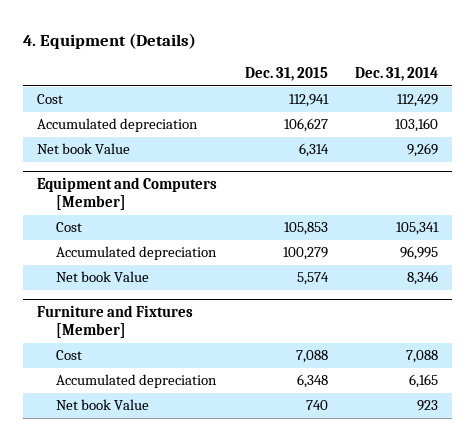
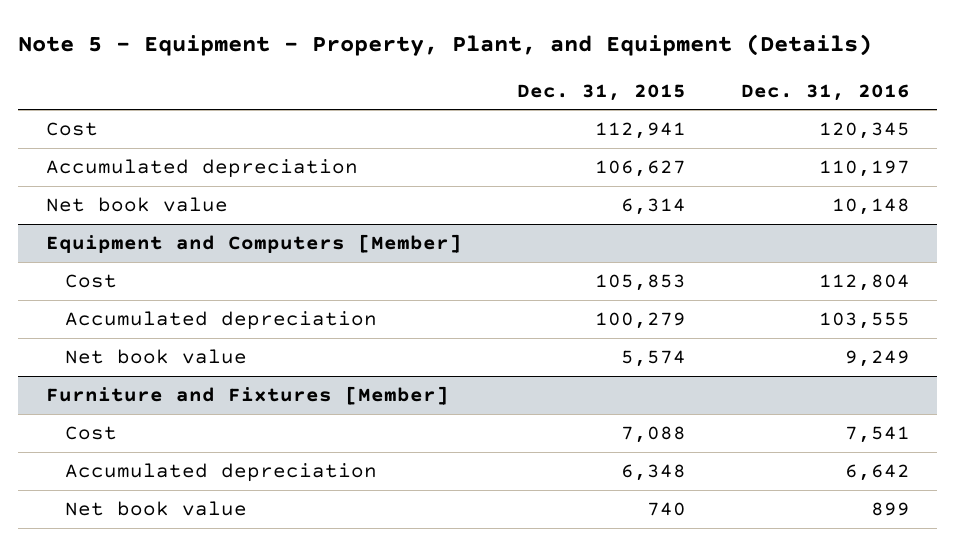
[23,33,197,50] 4. Equipment (Details) -> [18,33,873,56] Note 5 - Equipment - Property, Plant, and Equipment (Details)
[355,67,439,82] Dec. 31, 2014 -> none
none -> [740,83,910,101] Dec. 31, 2016
[37,143,131,155] Net book Value -> [45,196,228,212] Net book value
[55,271,149,283] Net book Value -> [64,348,247,364] Net book value
[55,399,149,411] Net book Value -> [64,500,247,516] Net book value

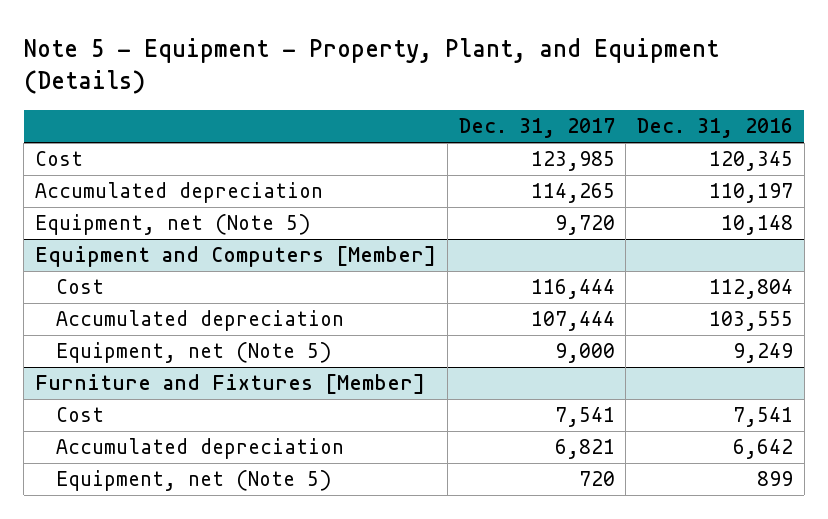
[516,83,686,101] Dec. 31, 2015 -> none
none -> [458,118,615,139] Dec. 31, 2017
[45,196,228,212] Net book value -> [35,214,312,236] Equipment, net (Note 5)
[64,348,247,364] Net book value -> [56,342,333,364] Equipment, net (Note 5)
[64,500,247,516] Net book value -> [56,470,333,492] Equipment, net (Note 5)

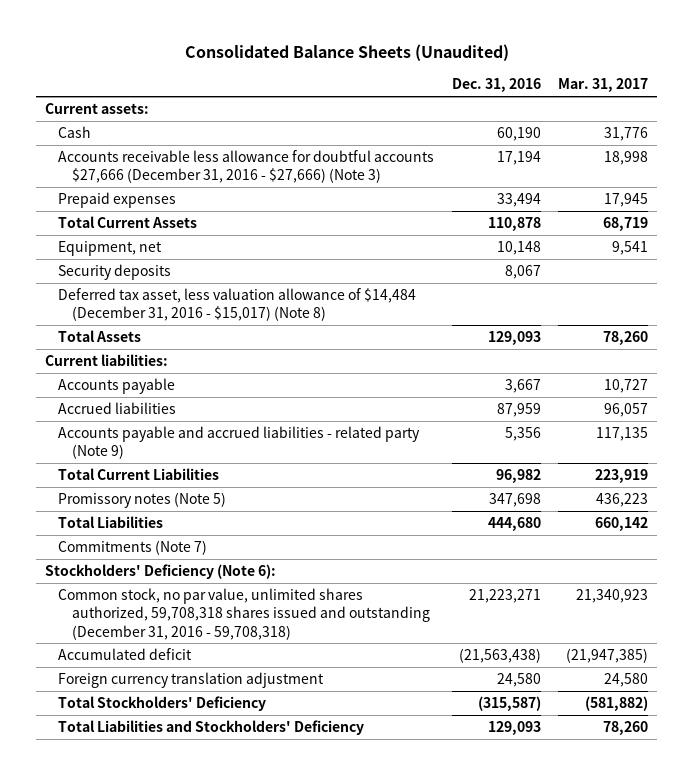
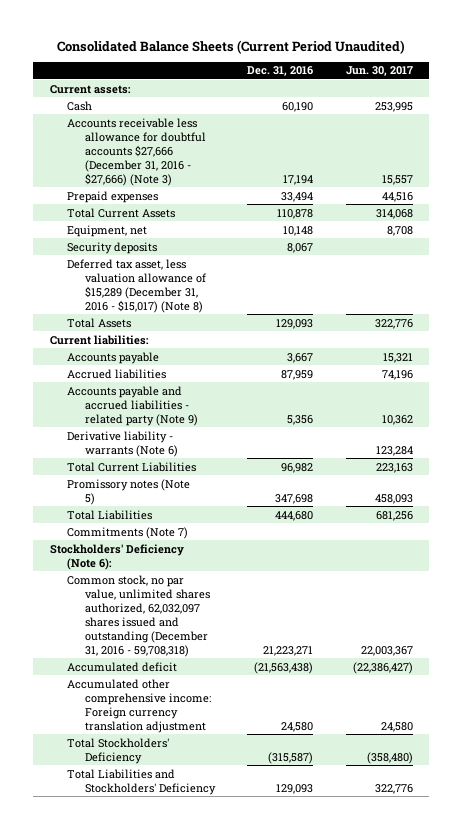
[184,44,509,62] Consolidated Balance Sheets (Unaudited) -> [57,39,406,54] Consolidated Balance Sheets (Current Period Unaudited)
[558,78,649,93] Mar. 31, 2017 -> none
none -> [345,66,413,77] Jun. 30, 2017
[58,288,417,322] Deferred tax asset, less valuation allowance of $14,484 (December 31, 2016 - $15,017) (Note 8) -> [67,258,206,313] Deferred tax asset, less valuation allowance of $15,289 (December 31, 2016 - $15,017) (Note 8)
none -> [67,430,178,457] Derivative liability - warrants (Note 6)
[58,588,430,640] Common stock, no par value, unlimited shares authorized, 59,708,318 shares issued and outstanding (December 31, 2016 - 59,708,318) -> [67,574,210,657] Common stock, no par value, unlimited shares authorized, 62,032,097 shares issued and outstanding (December 31, 2016 - 59,708,318)
[58,672,325,689] Foreign currency translation adjustment -> [67,678,211,733] Accumulated other comprehensive income: Foreign currency translation adjustment

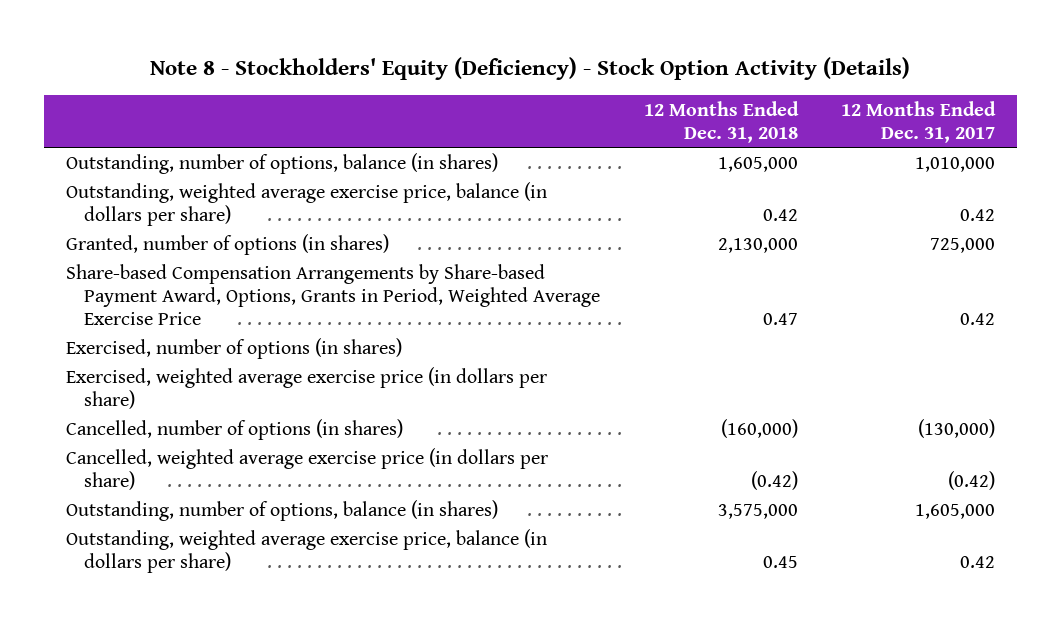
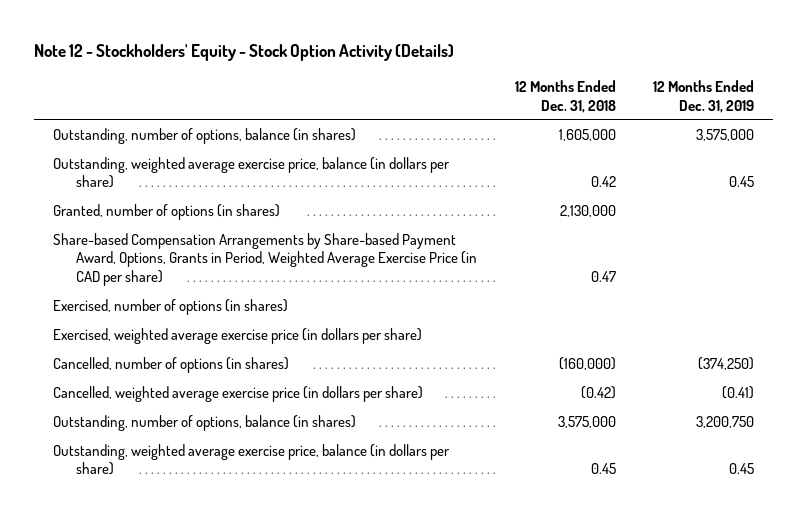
[150,57,911,81] Note 8 - Stockholders' Equity (Deficiency) - Stock Option Activity (Details) -> [34,44,455,62] Note 12 - Stockholders' Equity - Stock Option Activity (Details)
[841,101,997,144] 12 Months Ended Dec. 31, 2017 -> none
none -> [652,79,754,113] 12 Months Ended Dec. 31, 2019
[65,263,601,325] Share-based Compensation Arrangements by Share-based Payment Award, Options, Grants in Period, Weighted Average Exercise Price -> [52,232,478,287] Share-based Compensation Arrangements by Share-based Payment Award, Options, Grants in Period, Weighted Average Exercise Price (in CAD per share)

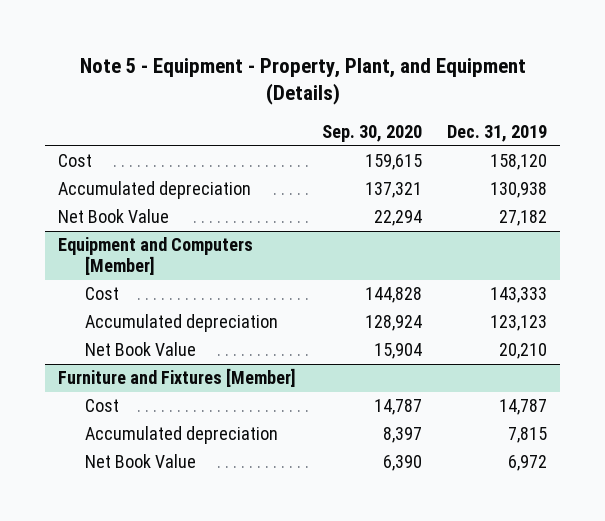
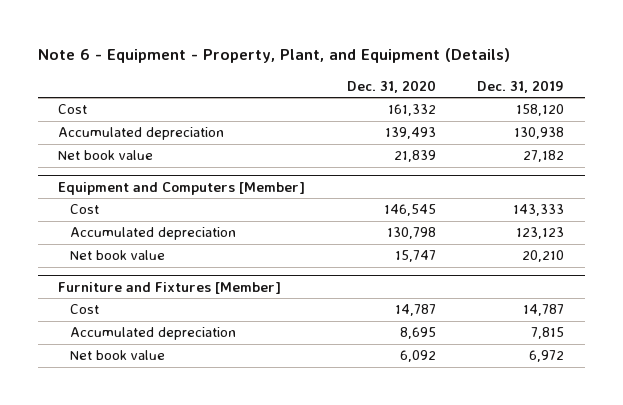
[79,57,526,106] Note 5 - Equipment - Property, Plant, and Equipment (Details) -> [37,47,510,63] Note 6 - Equipment - Property, Plant, and Equipment (Details)
[321,125,422,143] Sep. 30, 2020 -> none
none -> [346,79,436,93] Dec. 31, 2020
[57,209,169,224] Net Book Value -> [58,150,154,161] Net book value
[84,342,196,357] Net Book Value -> [69,250,165,261] Net book value
[84,454,196,469] Net Book Value -> [69,350,165,361] Net book value

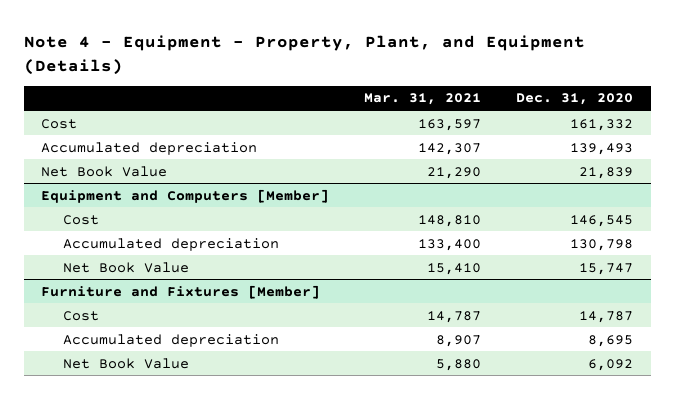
[37,47,510,63] Note 6 - Equipment - Property, Plant, and Equipment (Details) -> [23,35,585,75] Note 4 - Equipment - Property, Plant, and Equipment (Details)
[477,79,565,93] Dec. 31, 2019 -> none
none -> [364,93,482,106] Mar. 31, 2021
[58,150,154,161] Net book value -> [41,165,168,177] Net Book Value
[69,250,165,261] Net book value -> [63,261,190,273] Net Book Value
[69,350,165,361] Net book value -> [63,357,190,369] Net Book Value

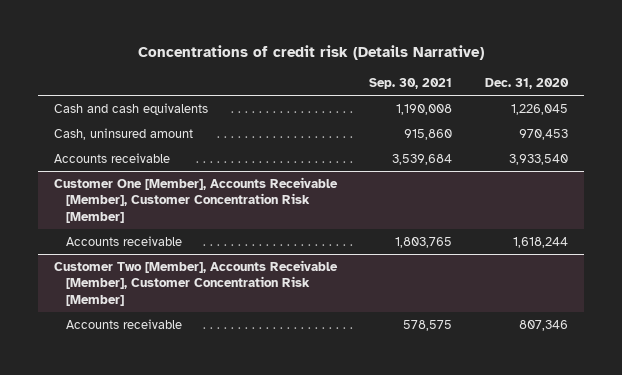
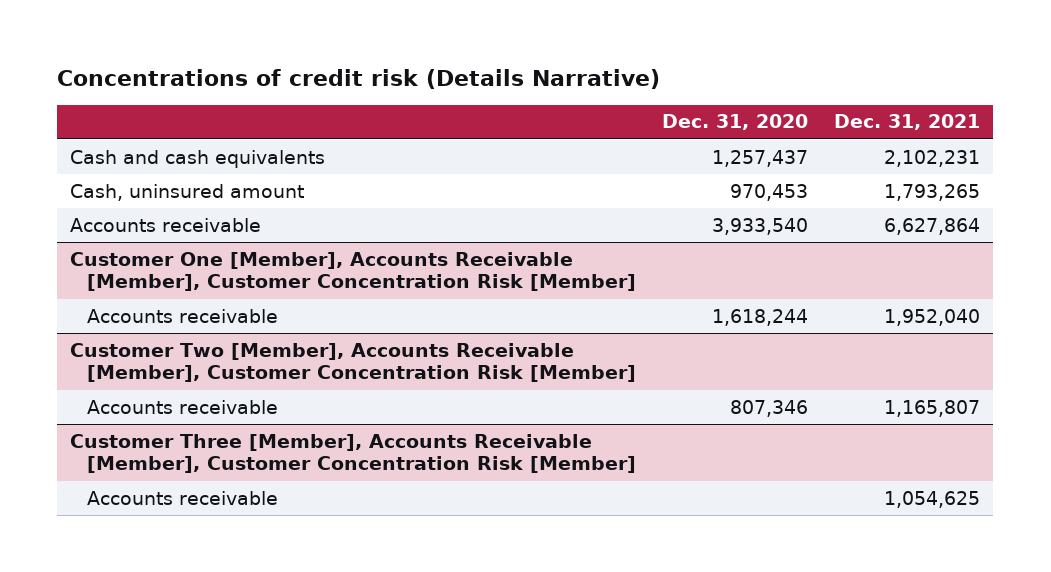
[369,78,453,90] Sep. 30, 2021 -> none
none -> [834,114,981,131] Dec. 31, 2021
[510,103,568,115] 1,226,045 -> [712,149,809,167] 1,257,437
none -> [70,433,636,474] Customer Three [Member], Accounts Receivable [Member], Customer Concentration Risk [Member]
none -> [86,490,278,505] Accounts receivable

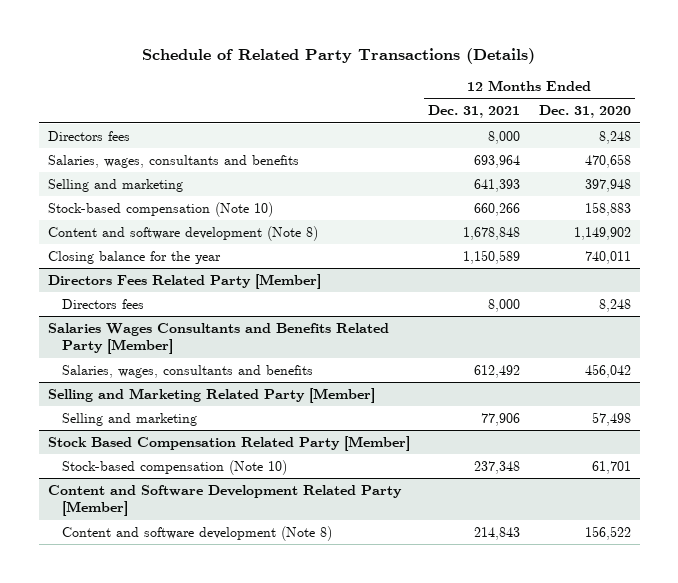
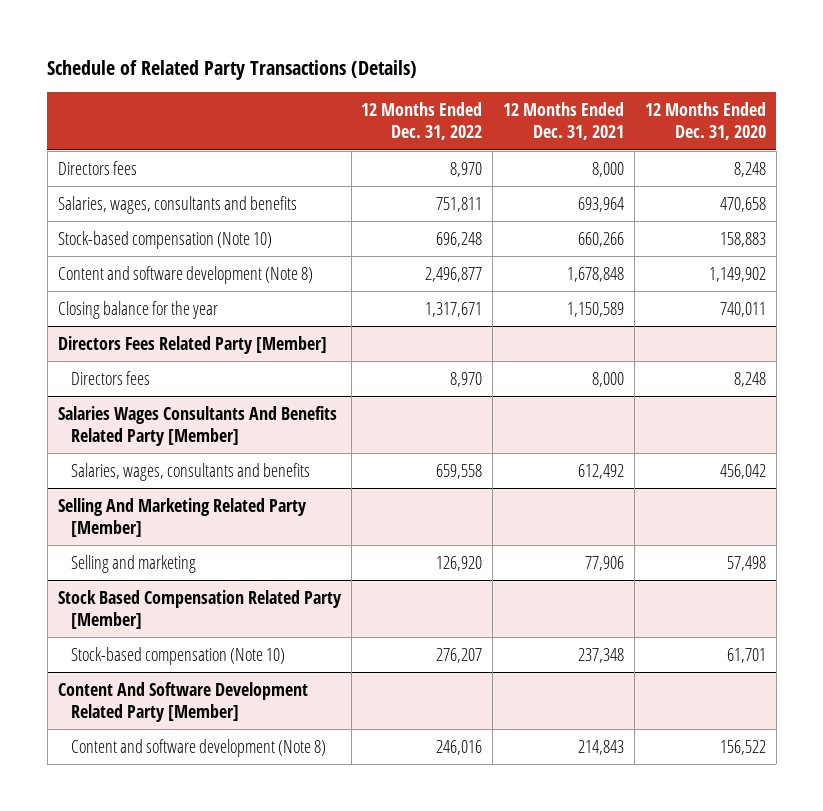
none -> [361,102,483,141] 12 Months Ended Dec. 31, 2022
[47,178,183,192] Selling and marketing -> none
[47,322,389,355] Salaries Wages Consultants and Benefits Related Party [Member] -> [57,405,337,447] Salaries Wages Consultants And Benefits Related Party [Member]
[47,387,375,403] Selling and Marketing Related Party [Member] -> [57,497,307,538] Selling And Marketing Related Party [Member]
[47,484,402,517] Content and Software Development Related Party [Member] -> [57,681,308,723] Content And Software Development Related Party [Member]

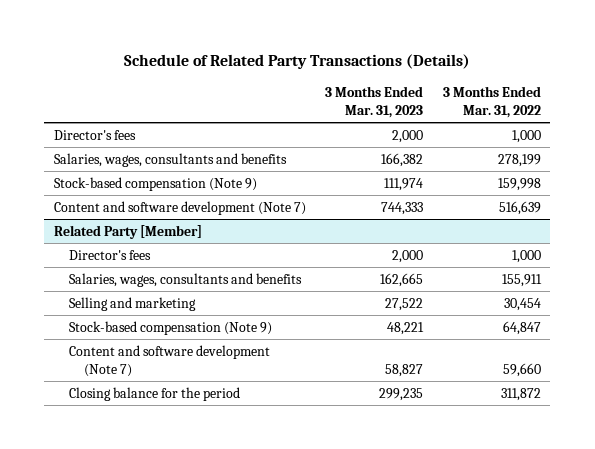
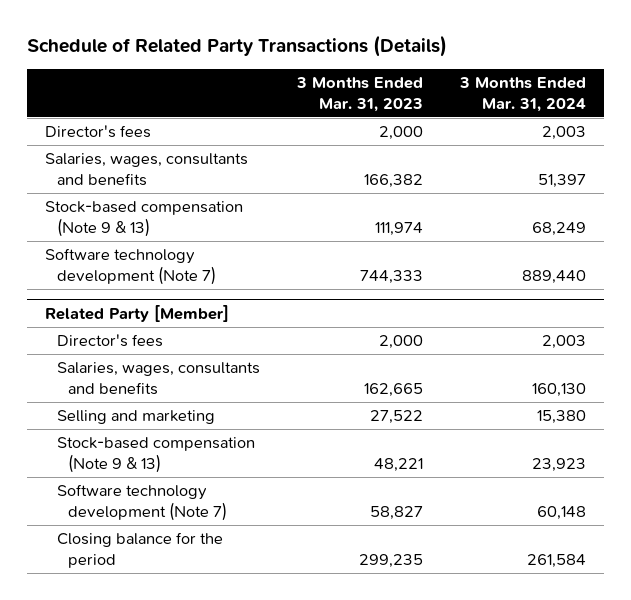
[442,85,541,118] 3 Months Ended Mar. 31, 2022 -> none
none -> [458,76,586,112] 3 Months Ended Mar. 31, 2024
[53,176,257,191] Stock-based compensation (Note 9) -> [45,201,244,238] Stock-based compensation (Note 9 & 13)
[53,200,306,215] Content and software development (Note 7) -> [45,248,216,286] Software technology development (Note 7)
[69,320,273,335] Stock-based compensation (Note 9) -> [56,437,255,474] Stock-based compensation (Note 9 & 13)
[69,344,271,377] Content and software development (Note 7) -> [56,484,228,522] Software technology development (Note 7)

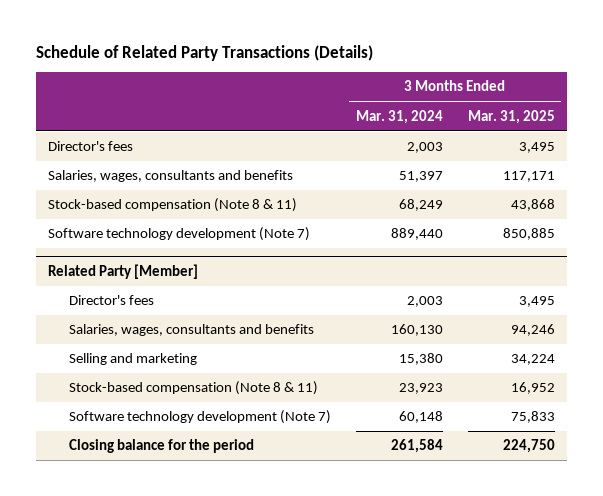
[295,76,423,112] 3 Months Ended Mar. 31, 2023 -> none
none -> [467,109,555,124] Mar. 31, 2025
[45,201,244,238] Stock-based compensation (Note 9 & 13) -> [48,198,298,213] Stock-based compensation (Note 8 & 11)
[56,437,255,474] Stock-based compensation (Note 9 & 13) -> [68,381,318,396] Stock-based compensation (Note 8 & 11)

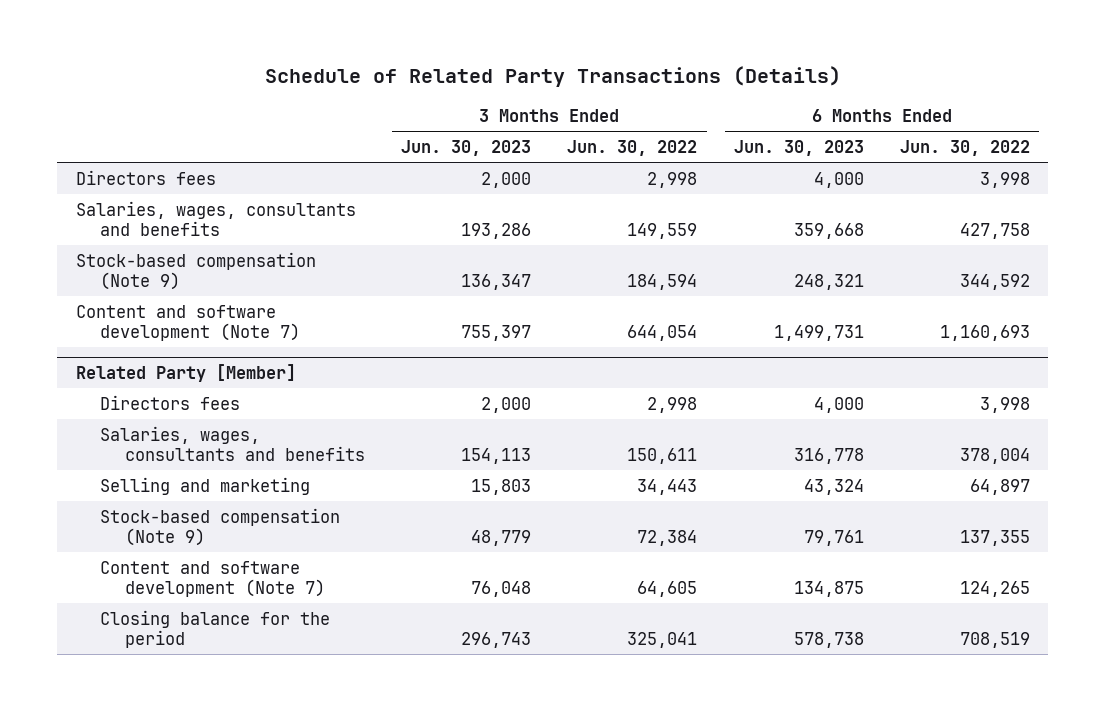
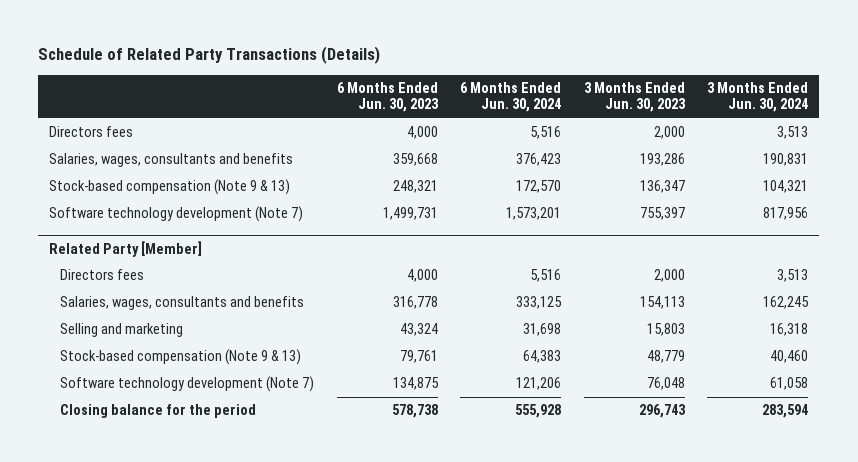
[567,139,698,156] Jun. 30, 2022 -> none
[899,139,1030,156] Jun. 30, 2022 -> none
none -> [460,82,562,113] 6 Months Ended Jun. 30, 2024
none -> [707,82,809,113] 3 Months Ended Jun. 30, 2024
[75,251,316,290] Stock-based compensation (Note 9) -> [49,179,291,196] Stock-based compensation (Note 9 & 13)
[75,304,301,341] Content and software development (Note 7) -> [49,206,304,223] Software technology development (Note 7)
[100,507,341,546] Stock-based compensation (Note 9) -> [60,349,302,366] Stock-based compensation (Note 9 & 13)
[100,560,325,597] Content and software development (Note 7) -> [60,376,315,393] Software technology development (Note 7)

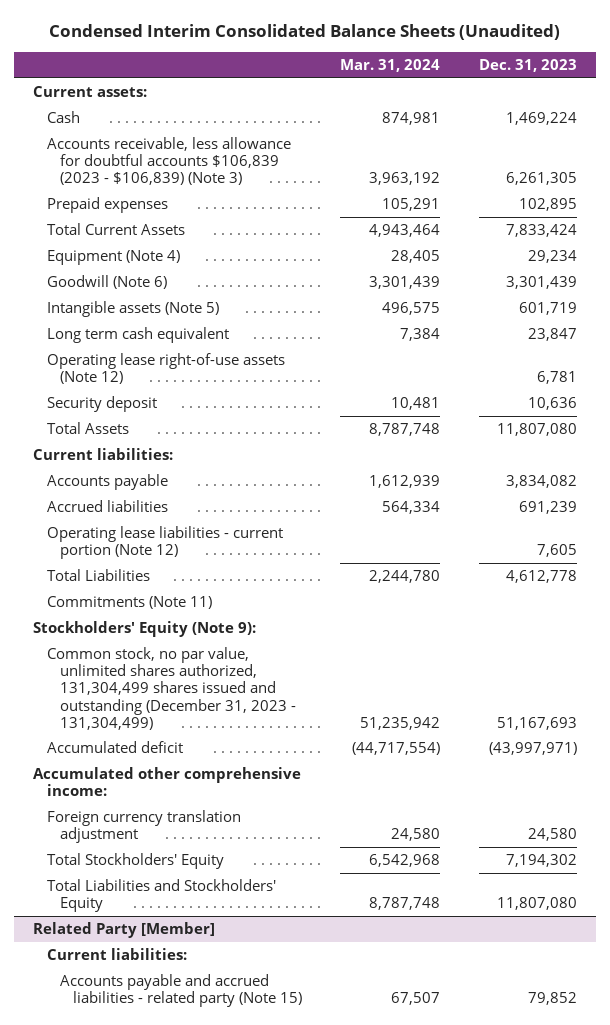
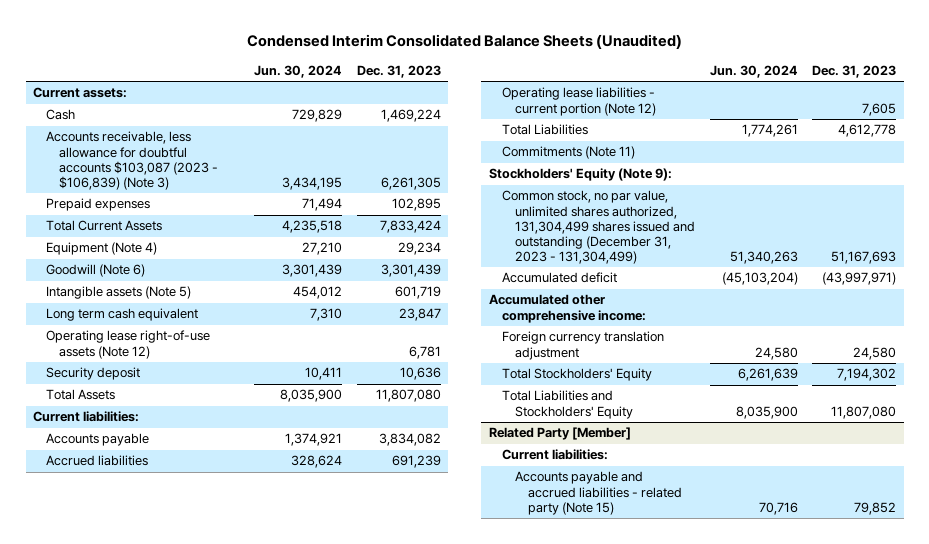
[340,59,441,73] Mar. 31, 2024 -> none
none -> [254,64,343,78] Jun. 30, 2024
[46,137,291,186] Accounts receivable, less allowance for doubtful accounts $106,839 (2023 - $106,839) (Note 3) -> [46,131,219,191] Accounts receivable, less allowance for doubtful accounts $103,087 (2023 - $106,839) (Note 3)

